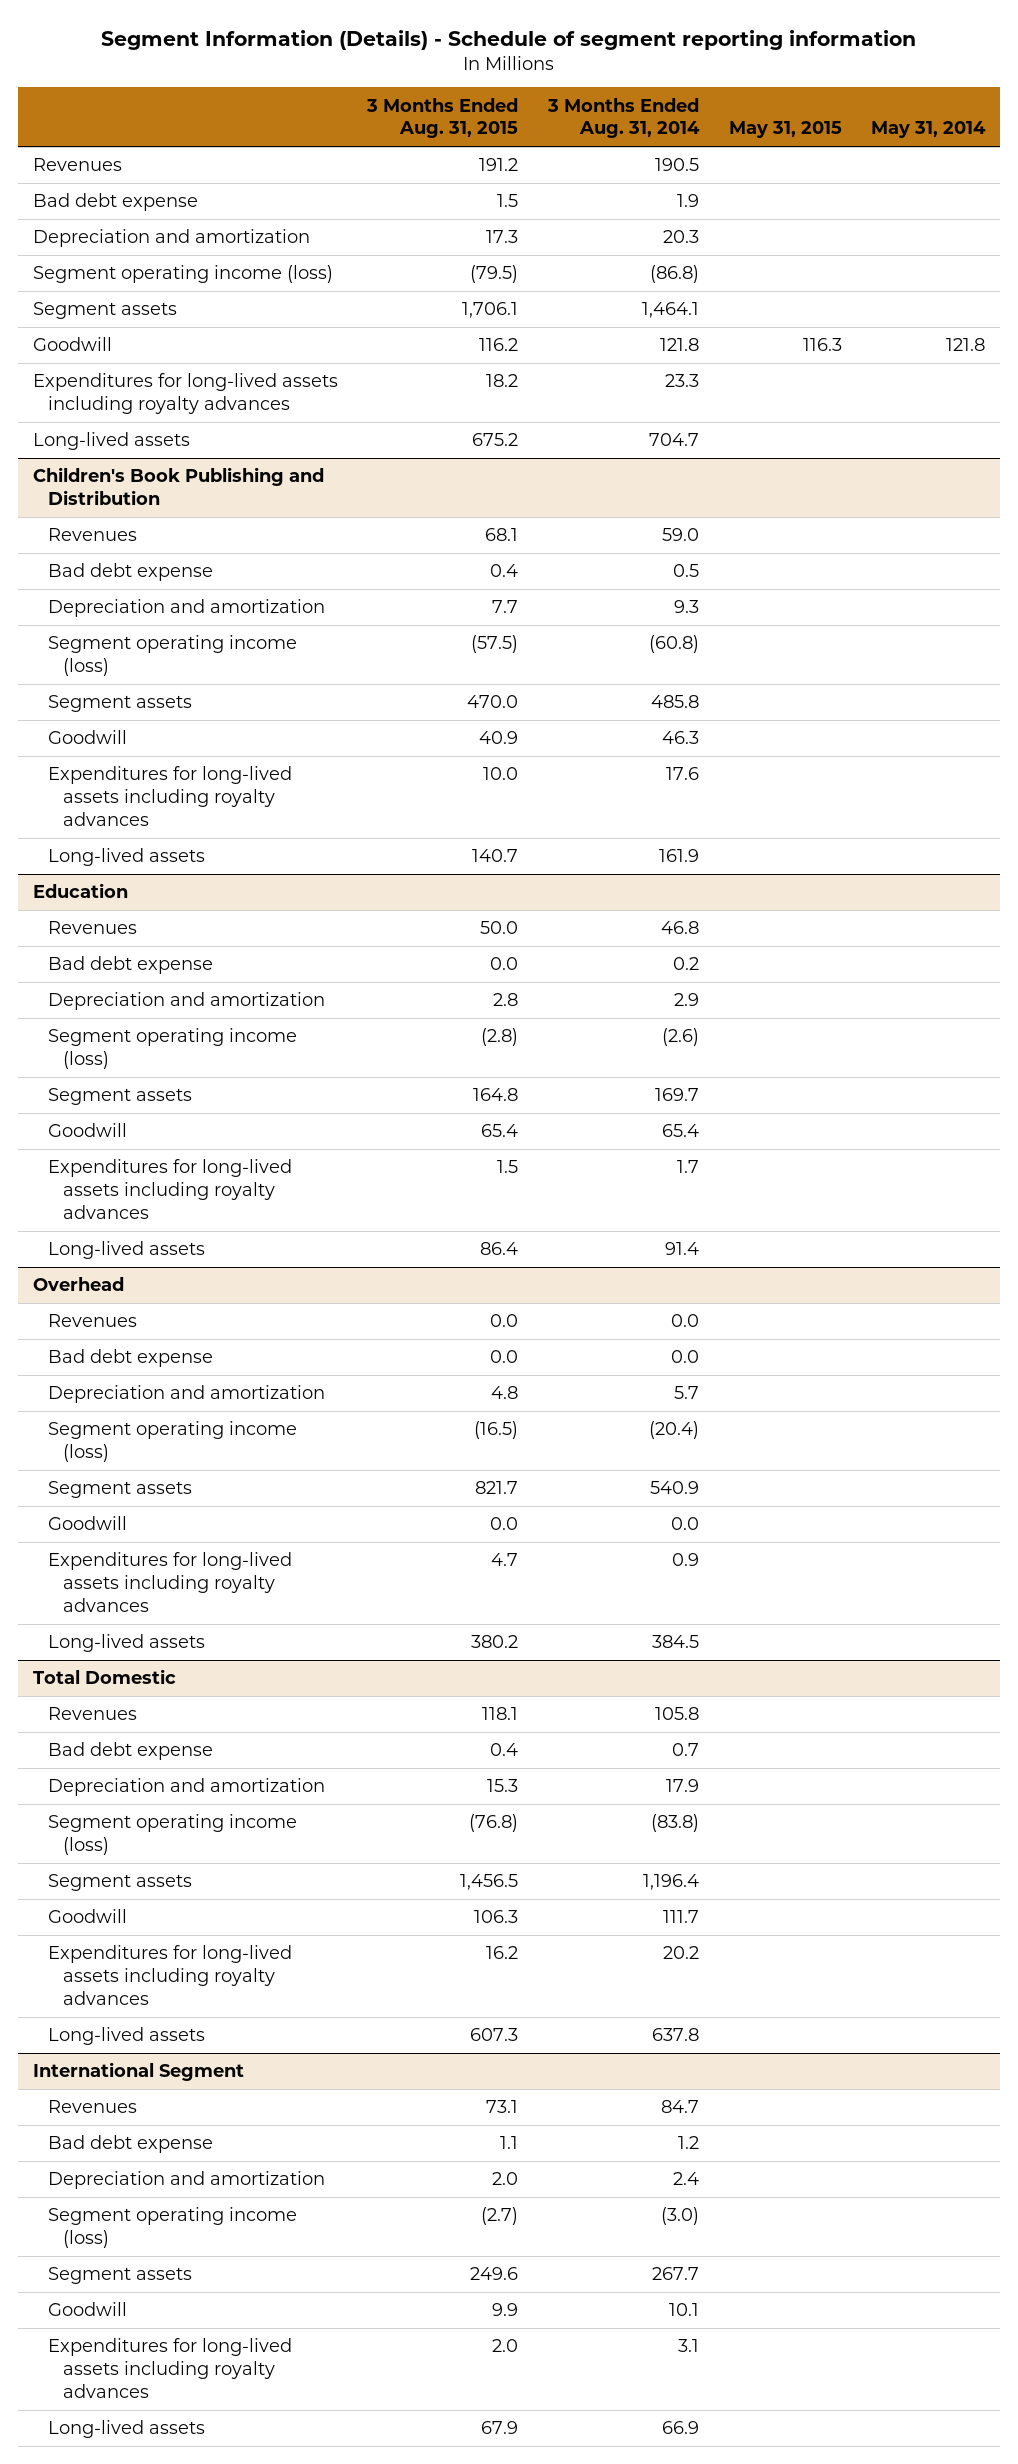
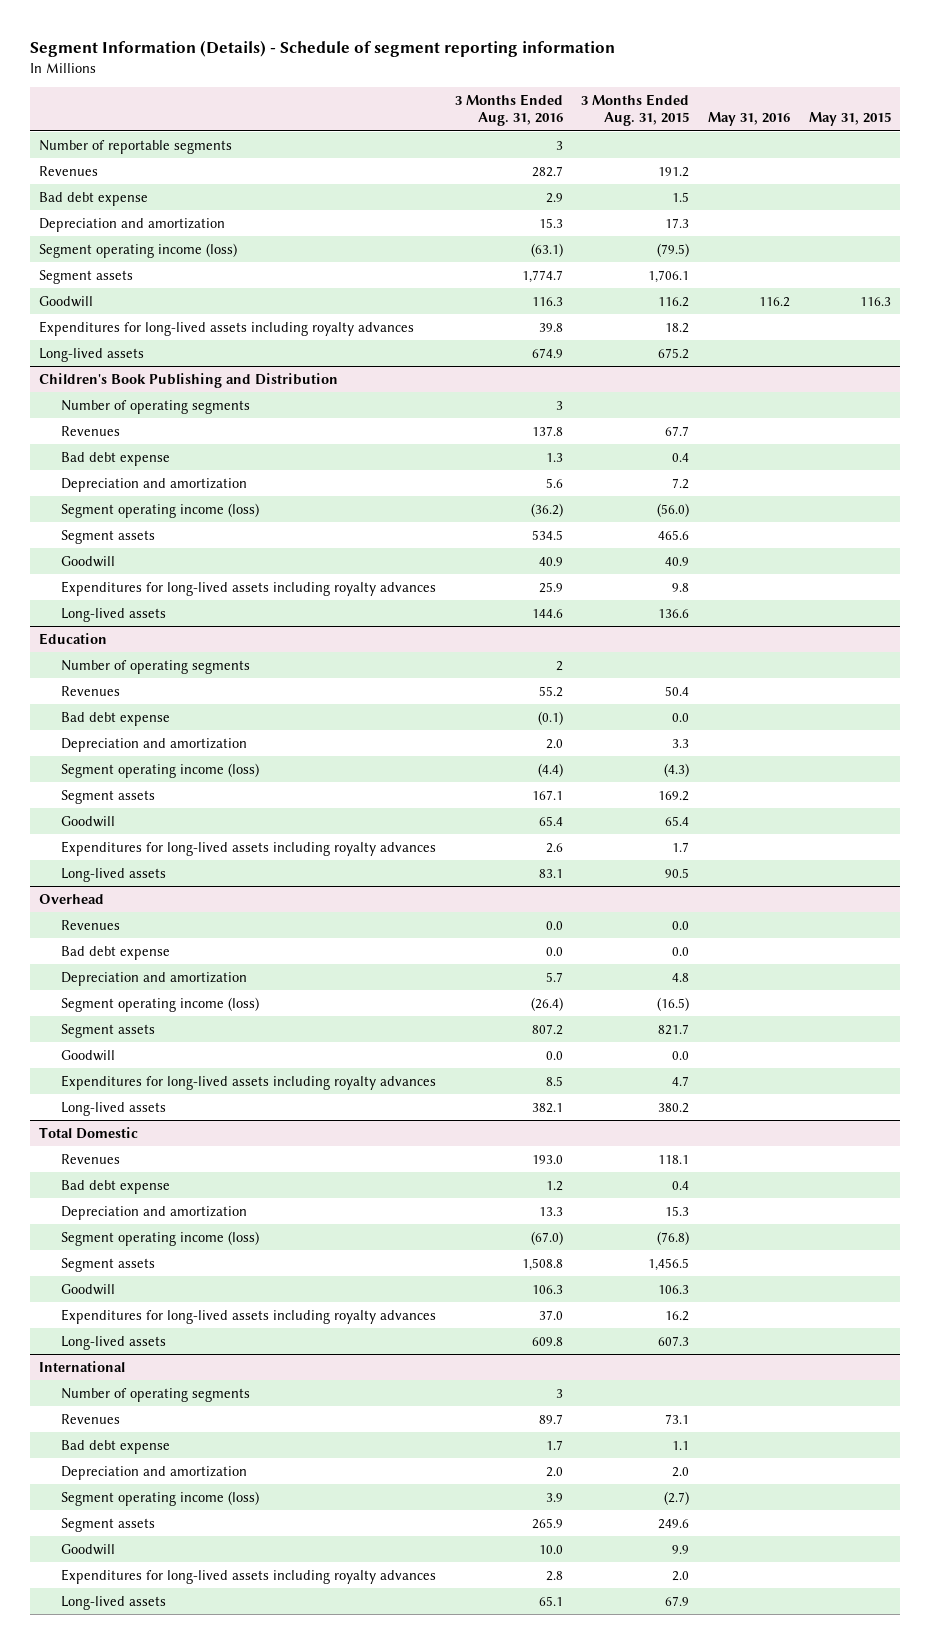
[547,97,701,139] 3 Months Ended Aug. 31, 2014 -> none
[871,121,987,139] May 31, 2014 -> none
none -> [454,94,563,127] 3 Months Ended Aug. 31, 2016
none -> [708,112,791,127] May 31, 2016
none -> [39,139,233,154] Number of reportable segments
none -> [61,399,251,414] Number of operating segments
[485,528,519,542] 68.1 -> [665,425,690,436] 67.7
[492,600,519,614] 7.7 -> [672,477,690,489] 7.2
[471,635,519,654] (57.5) -> [657,502,690,517] (56.0)
[467,695,519,709] 470.0 -> [658,529,690,540] 465.6
[483,767,519,781] 10.0 -> [672,582,690,592] 9.8
[472,849,519,863] 140.7 -> [658,608,690,618] 136.6
none -> [61,659,251,674] Number of operating segments
[480,921,519,935] 50.0 -> [665,685,690,696] 50.4
[493,993,519,1007] 2.8 -> [672,738,690,748] 3.3
[481,1028,519,1047] (2.8) -> [664,762,690,777] (4.3)
[473,1088,519,1102] 164.8 -> [658,790,690,801] 169.2
[497,1160,519,1174] 1.5 -> [672,841,690,852] 1.7
[480,1242,519,1256] 86.4 -> [665,867,690,878] 90.5
[32,2062,244,2082] International Segment -> [39,1360,126,1372] International
none -> [61,1387,251,1402] Number of operating segments

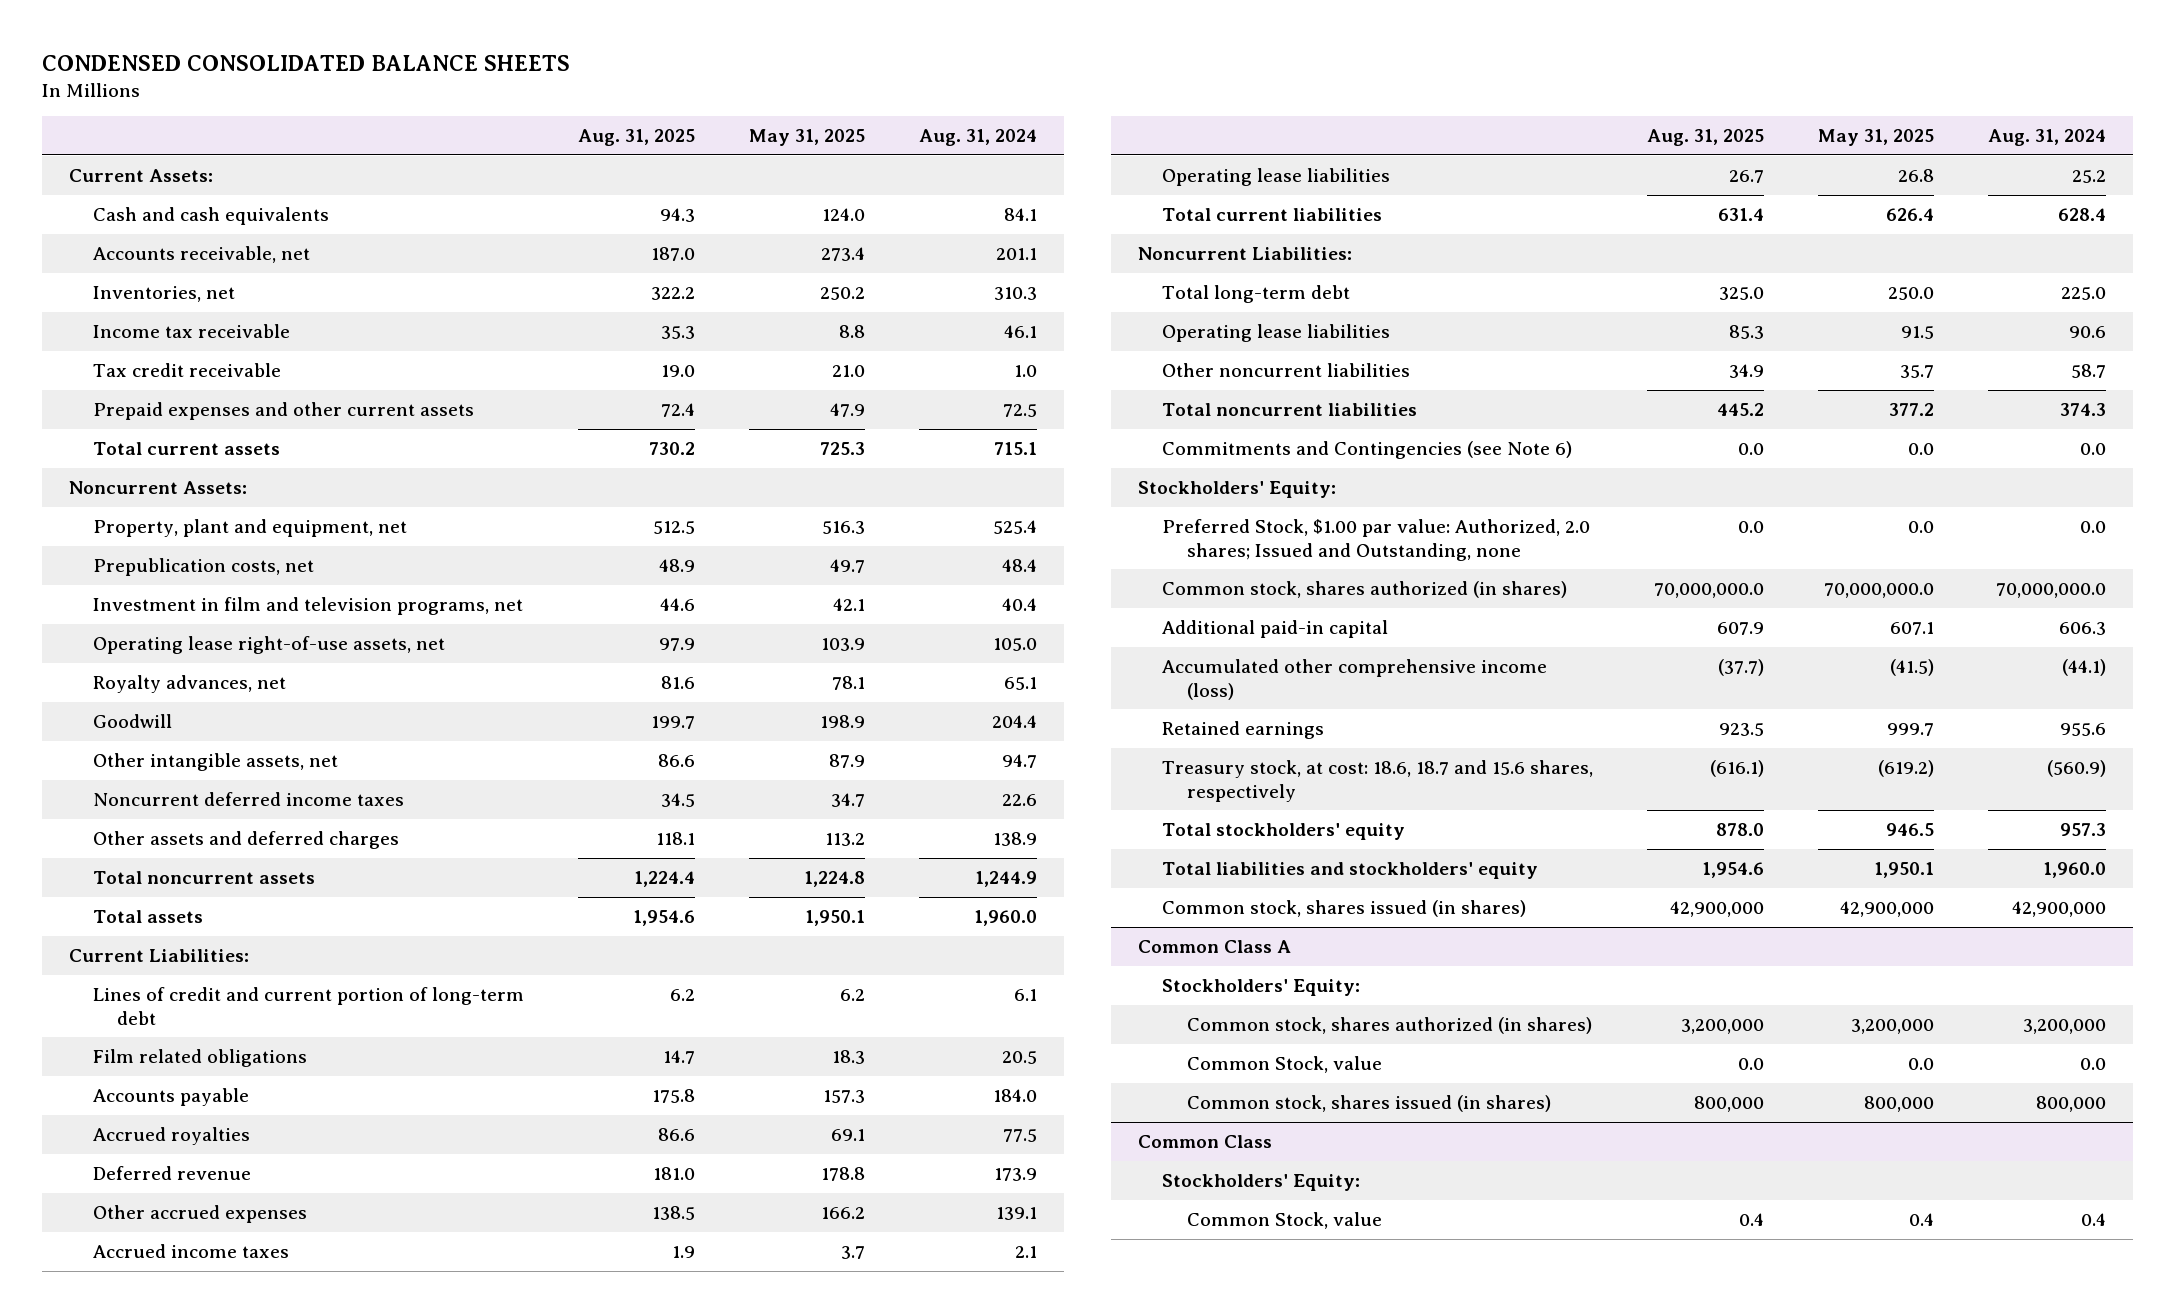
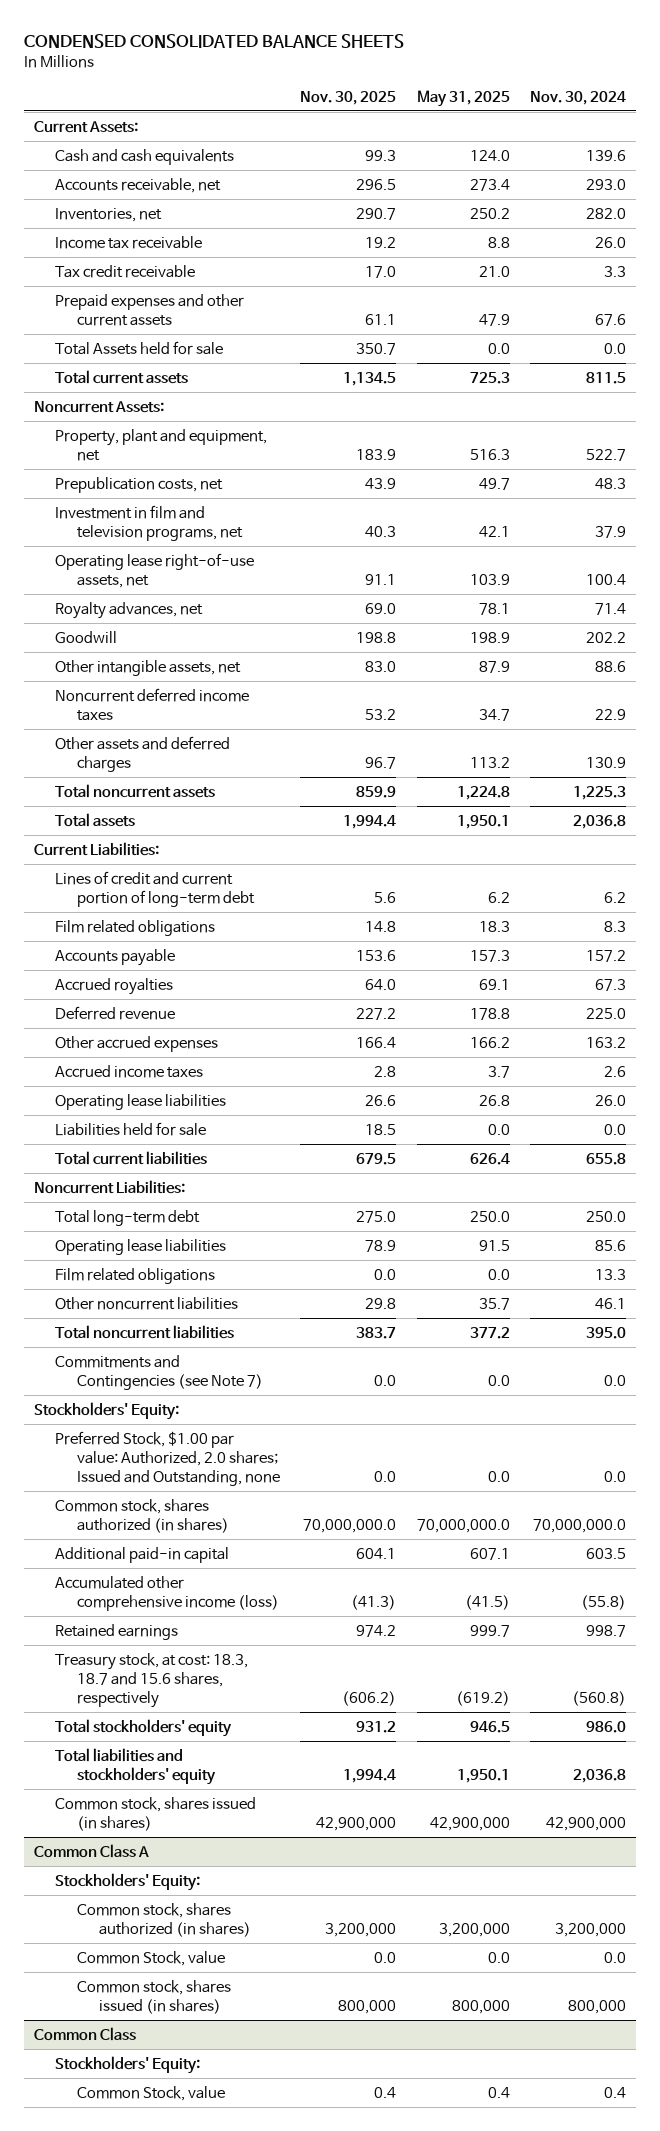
[577,128,695,146] Aug. 31, 2025 -> none
[918,128,1037,146] Aug. 31, 2024 -> none
none -> [300,90,397,105] Nov. 30, 2025
none -> [529,90,626,105] Nov. 30, 2024
none -> [55,340,224,355] Total Assets held for sale
none -> [55,1121,207,1136] Liabilities held for sale
none -> [55,1267,216,1284] Film related obligations
[1162,440,1573,459] Commitments and Contingencies (see Note 6) -> [55,1354,264,1390] Commitments and Contingencies (see Note 7)
[1162,759,1594,802] Treasury stock, at cost: 18.6, 18.7 and 15.6 shares, respectively -> [55,1652,249,1708] Treasury stock, at cost: 18.3, 18.7 and 15.6 shares, respectively

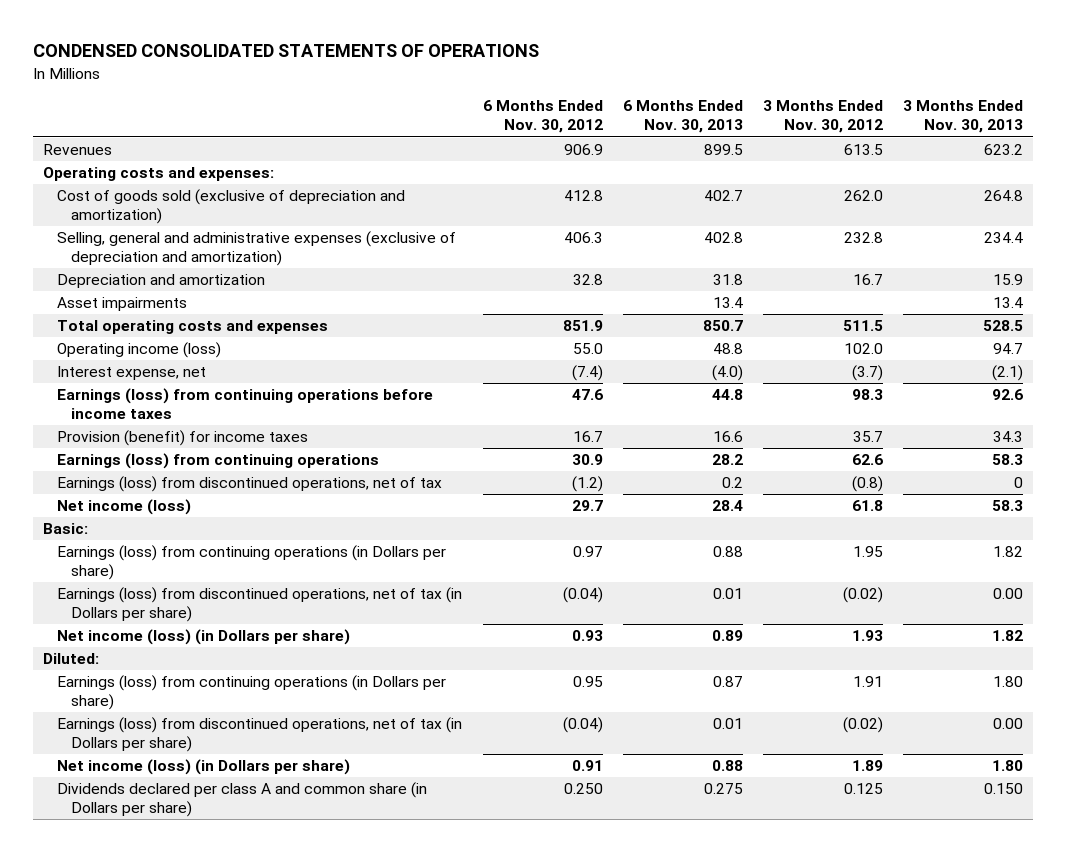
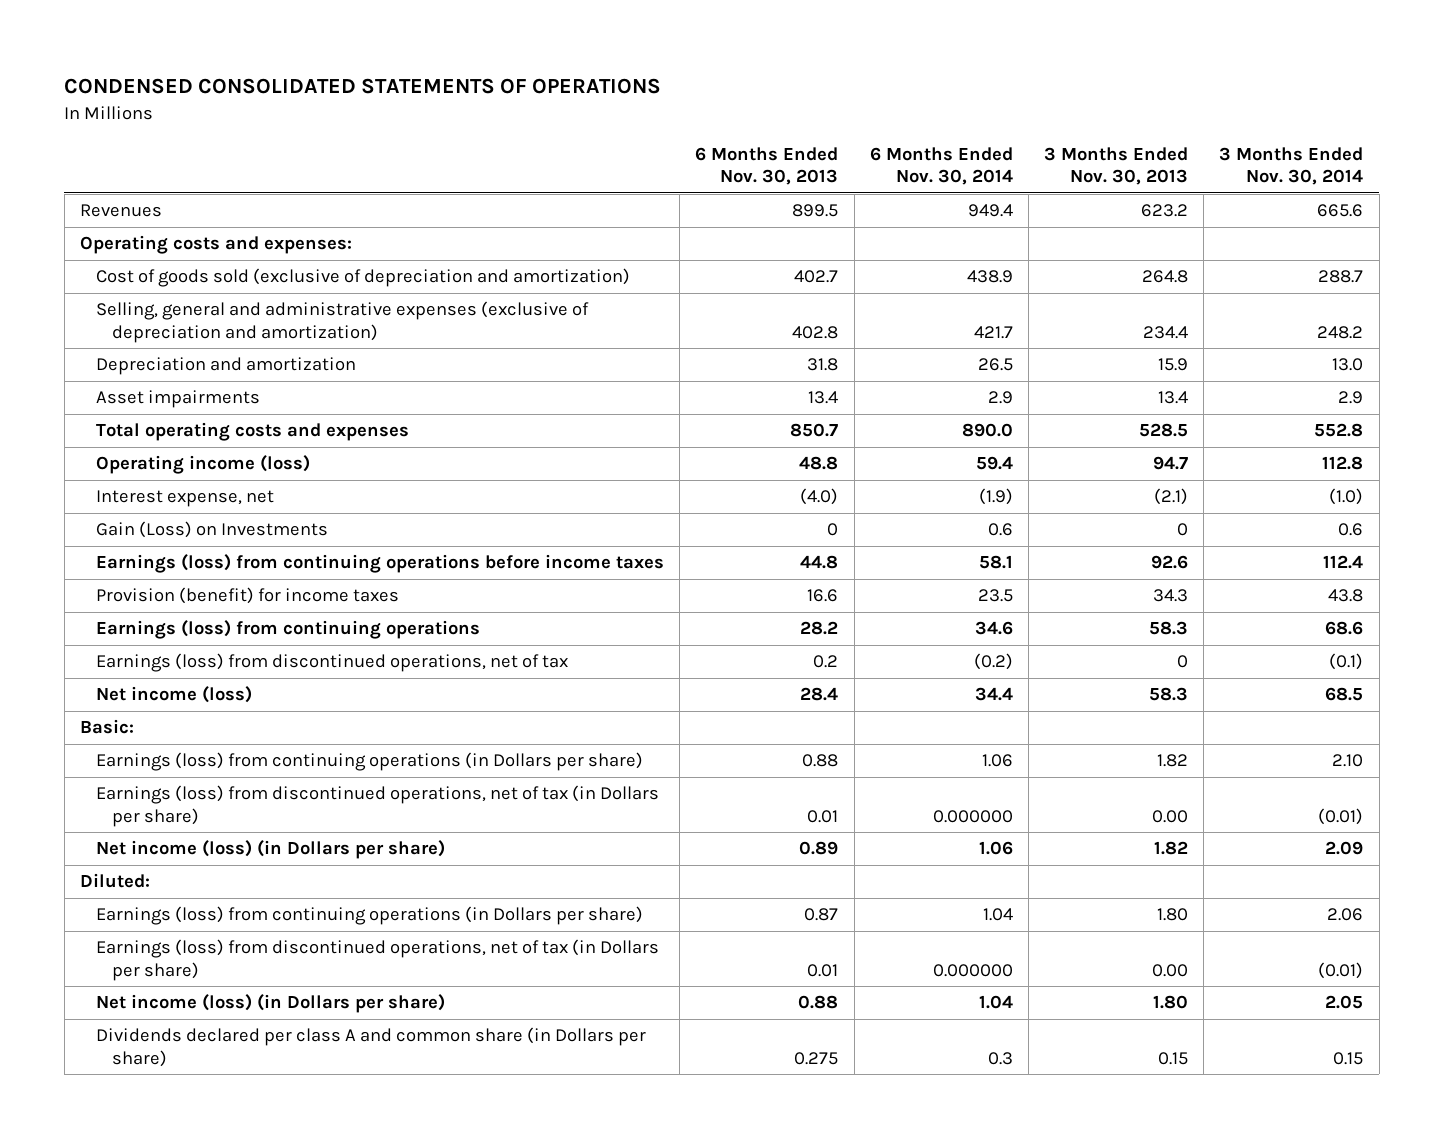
[482,100,603,134] 6 Months Ended Nov. 30, 2012 -> none
[762,100,883,134] 3 Months Ended Nov. 30, 2012 -> none
none -> [869,146,1013,186] 6 Months Ended Nov. 30, 2014
none -> [1219,146,1364,186] 3 Months Ended Nov. 30, 2014
none -> [95,521,328,539] Gain (Loss) on Investments
[983,783,1023,795] 0.150 -> [1158,1051,1189,1065] 0.15

